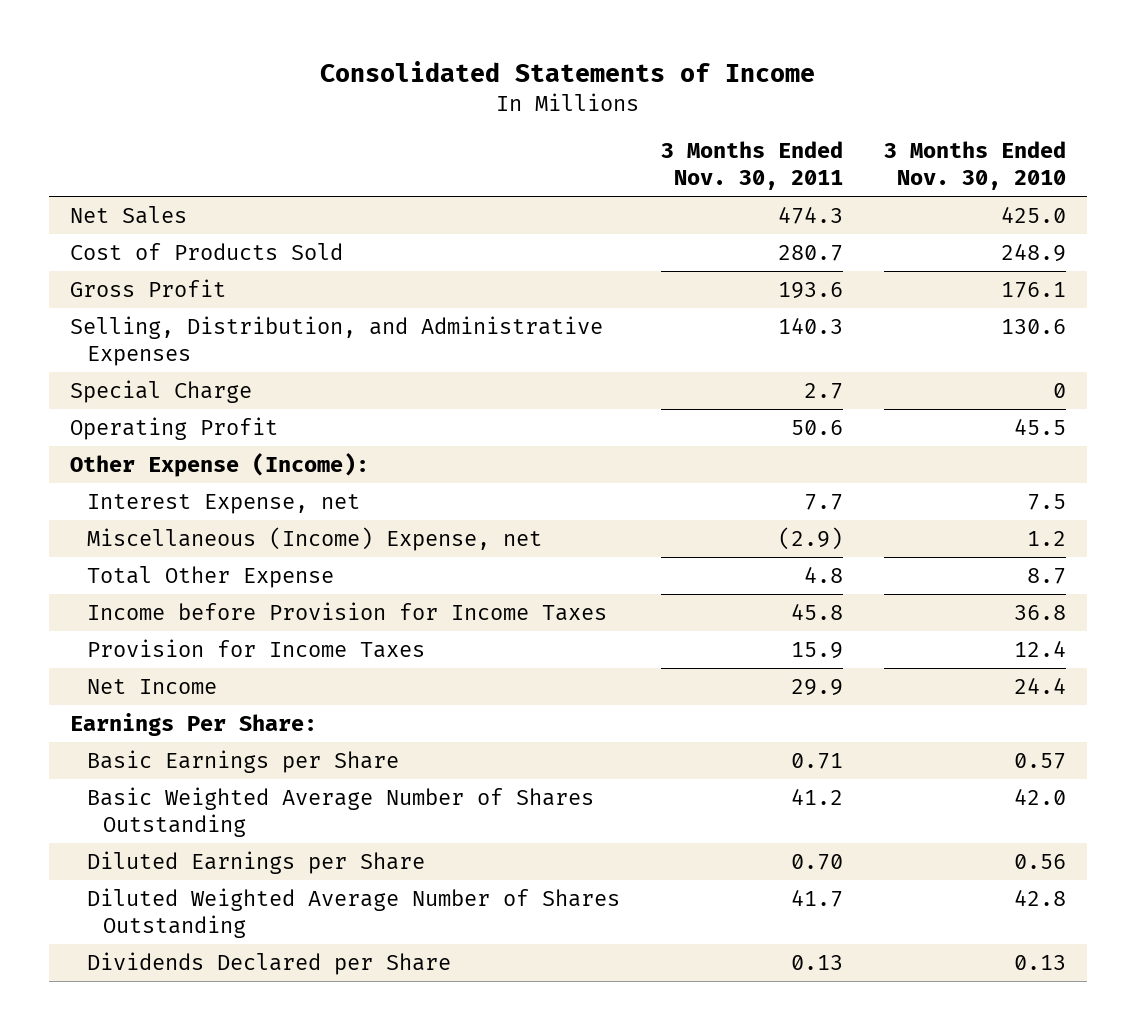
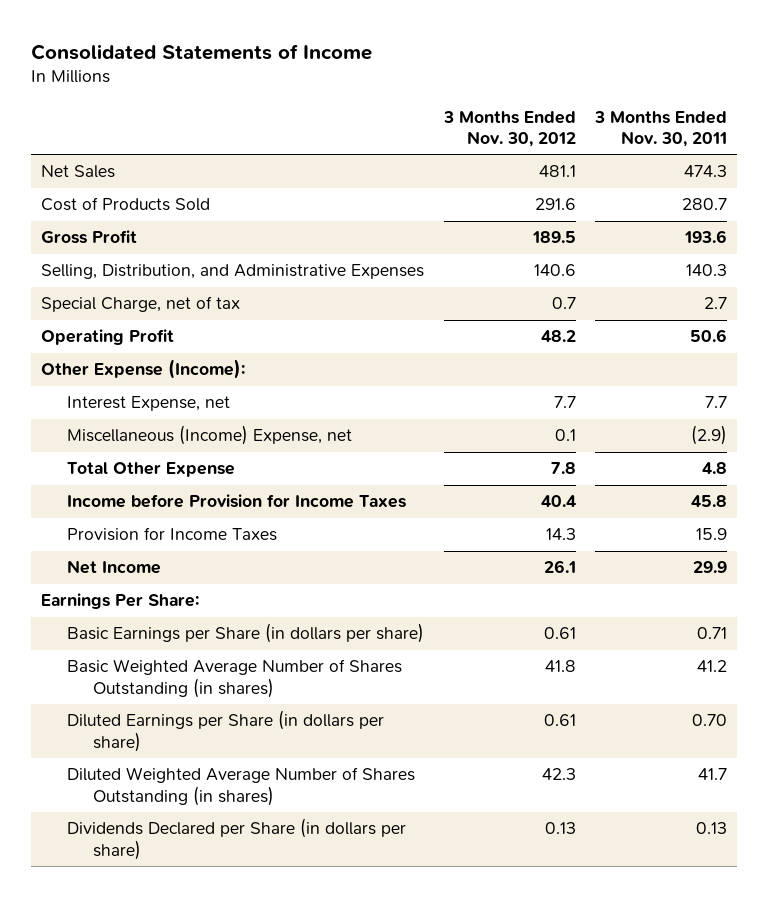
[884,141,1067,191] 3 Months Ended Nov. 30, 2010 -> none
none -> [442,110,576,147] 3 Months Ended Nov. 30, 2012
[69,379,252,403] Special Charge -> [40,296,240,313] Special Charge, net of tax
[86,749,399,773] Basic Earnings per Share -> [67,623,425,644] Basic Earnings per Share (in dollars per share)
[86,786,594,837] Basic Weighted Average Number of Shares Outstanding -> [67,659,403,698] Basic Weighted Average Number of Shares Outstanding (in shares)
[86,850,425,874] Diluted Earnings per Share -> [67,710,385,752] Diluted Earnings per Share (in dollars per share)
[86,887,620,938] Diluted Weighted Average Number of Shares Outstanding -> [67,767,416,806] Diluted Weighted Average Number of Shares Outstanding (in shares)
[86,951,451,975] Dividends Declared per Share -> [67,818,407,860] Dividends Declared per Share (in dollars per share)

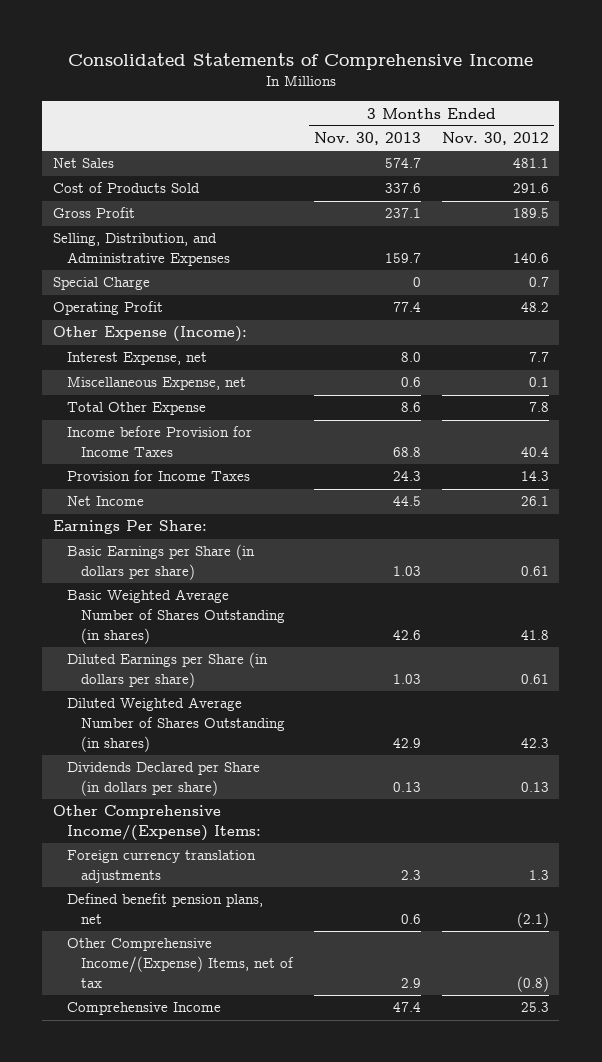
[31,43,373,60] Consolidated Statements of Income -> [67,52,533,70] Consolidated Statements of Comprehensive Income
[593,110,727,147] 3 Months Ended Nov. 30, 2011 -> none
none -> [314,132,422,146] Nov. 30, 2013
[40,296,240,313] Special Charge, net of tax -> [52,277,150,291] Special Charge
[67,425,353,446] Miscellaneous (Income) Expense, net -> [66,376,246,391] Miscellaneous Expense, net
none -> [52,805,261,842] Other Comprehensive Income/(Expense) Items:
none -> [66,850,256,884] Foreign currency translation adjustments
none -> [66,893,263,925] Defined benefit pension plans, net
none -> [66,938,295,988] Other Comprehensive Income/(Expense) Items, net of tax
none -> [66,1002,221,1016] Comprehensive Income

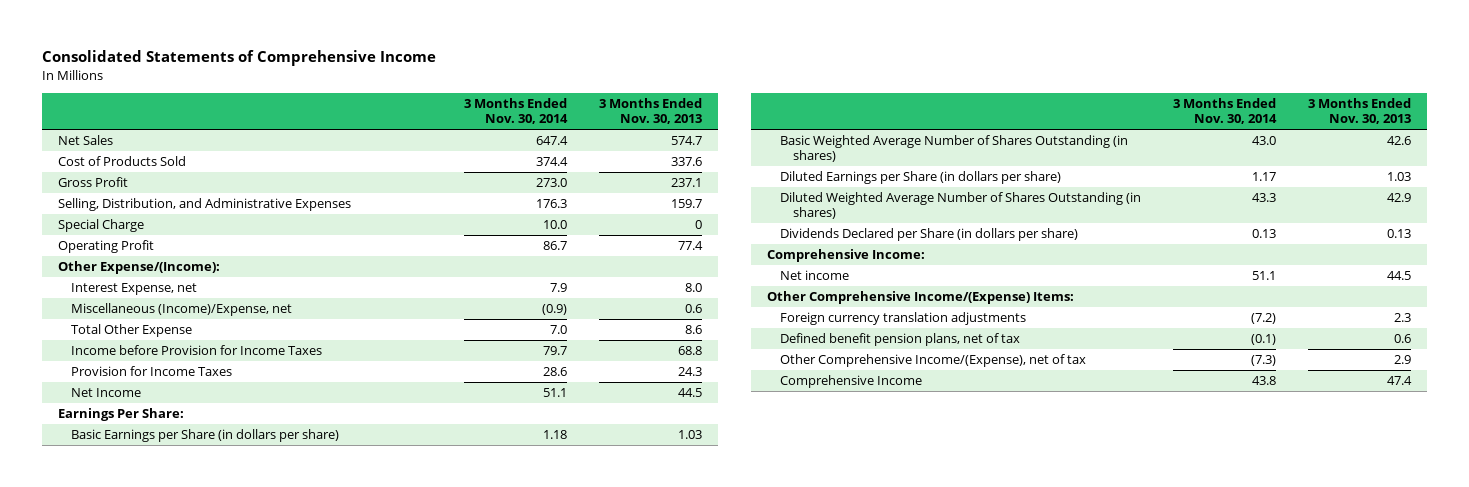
[441,132,549,146] Nov. 30, 2012 -> none
none -> [464,97,569,125] 3 Months Ended Nov. 30, 2014
[52,326,247,343] Other Expense (Income): -> [58,261,221,275] Other Expense/(Income):
[66,376,246,391] Miscellaneous Expense, net -> [70,303,292,317] Miscellaneous (Income)/Expense, net
none -> [766,249,925,263] Comprehensive Income:
none -> [779,270,849,281] Net income
[66,893,263,925] Defined benefit pension plans, net -> [779,333,1020,347] Defined benefit pension plans, net of tax
[66,938,295,988] Other Comprehensive Income/(Expense) Items, net of tax -> [779,354,1086,368] Other Comprehensive Income/(Expense), net of tax

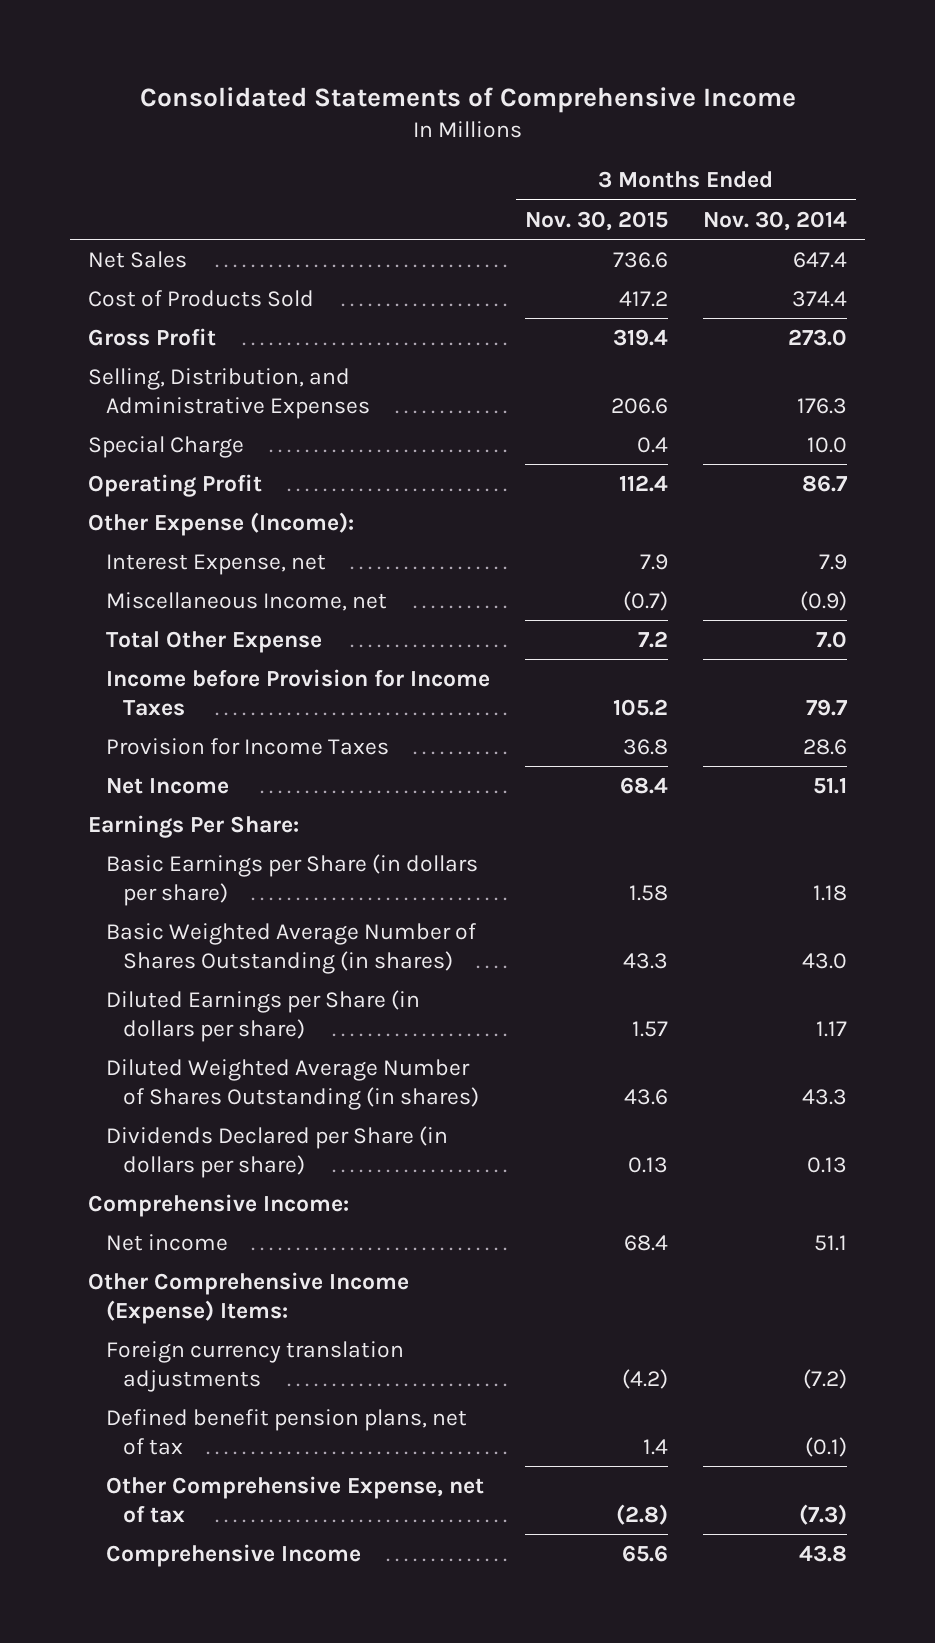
[599,97,703,125] 3 Months Ended Nov. 30, 2013 -> none
none -> [524,210,668,231] Nov. 30, 2015
[58,261,221,275] Other Expense/(Income): -> [87,512,354,537] Other Expense (Income):
[70,303,292,317] Miscellaneous (Income)/Expense, net -> [105,592,387,612] Miscellaneous Income, net
[766,291,1074,305] Other Comprehensive Income/(Expense) Items: -> [87,1272,409,1324] Other Comprehensive Income (Expense) Items:
[779,354,1086,368] Other Comprehensive Income/(Expense), net of tax -> [105,1476,484,1523] Other Comprehensive Expense, net of tax

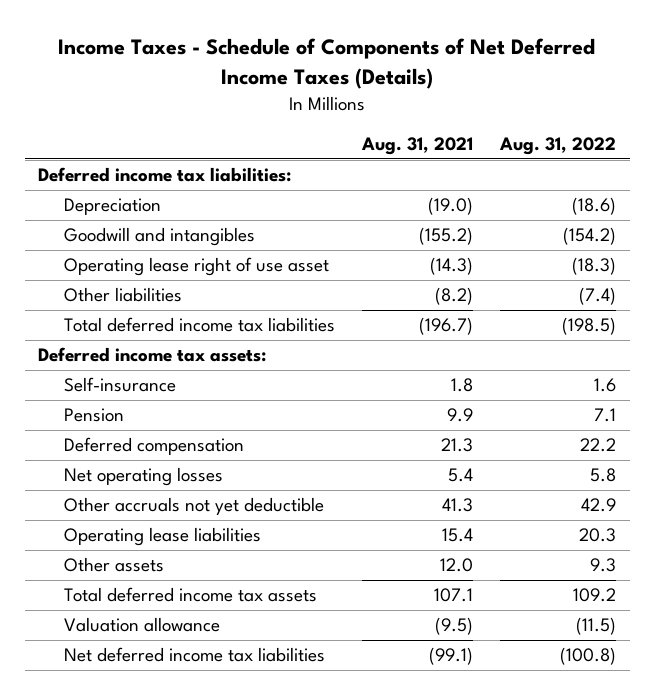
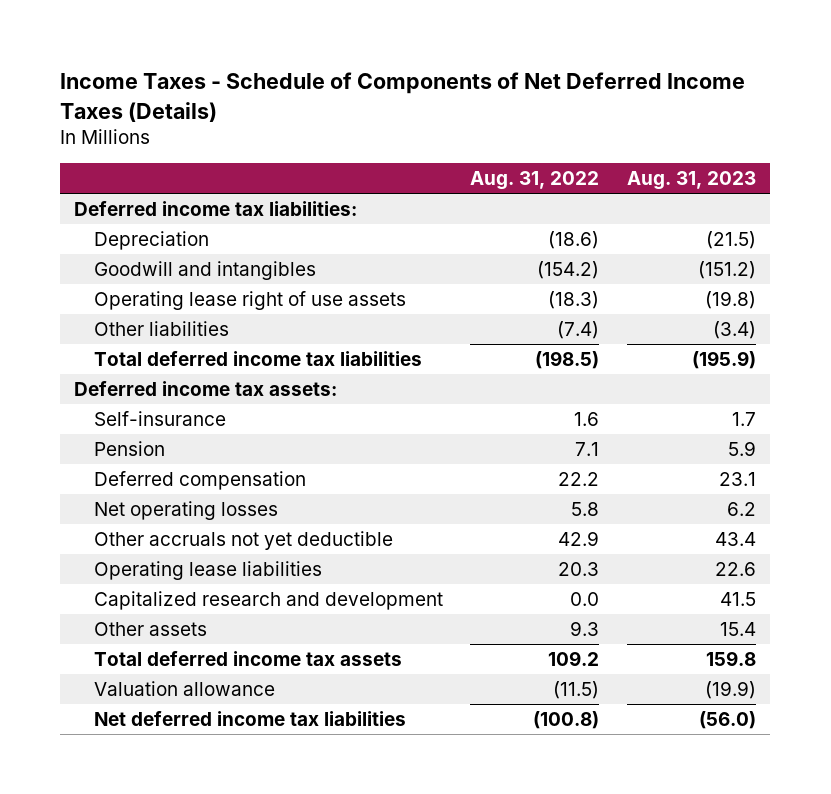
[361,137,474,156] Aug. 31, 2021 -> none
none -> [627,170,757,190] Aug. 31, 2023
[63,257,329,277] Operating lease right of use asset -> [93,291,406,311] Operating lease right of use assets
none -> [93,591,443,611] Capitalized research and development

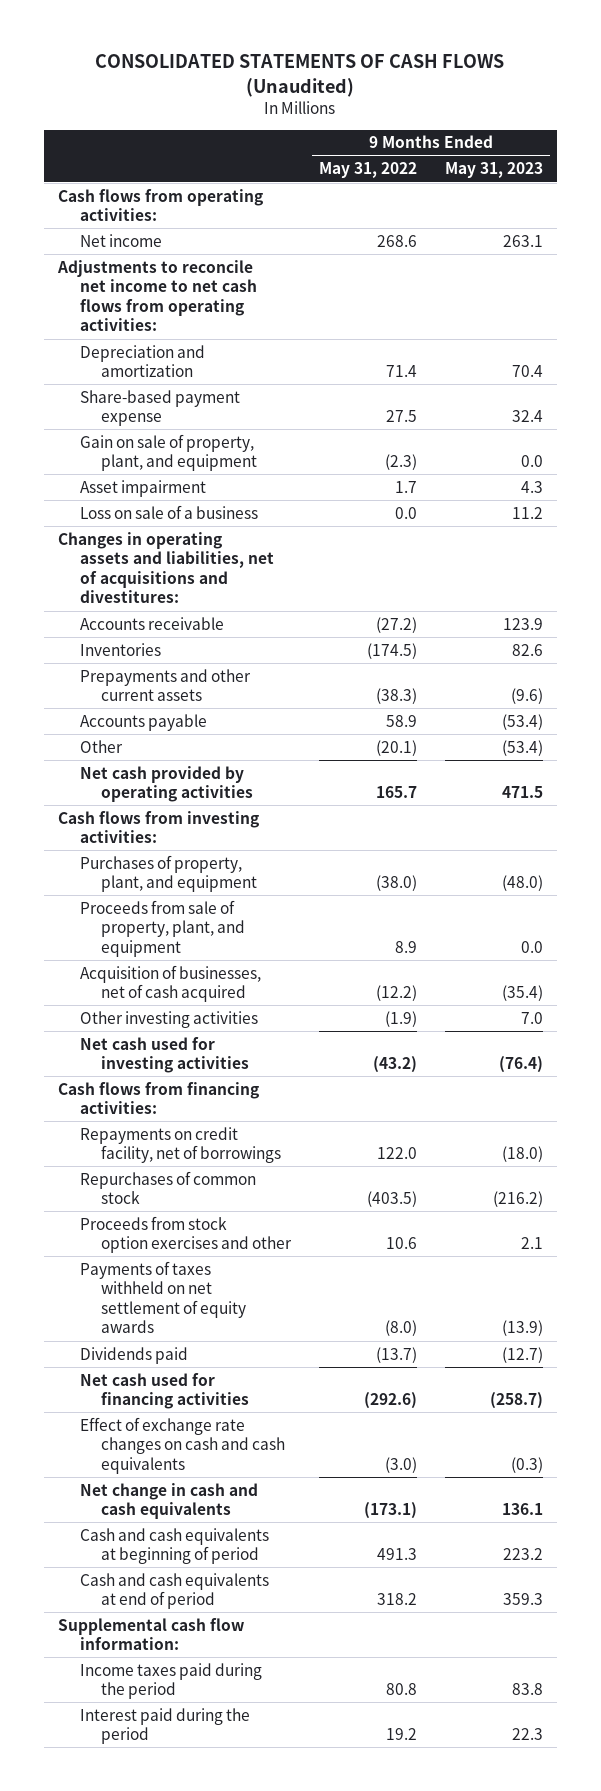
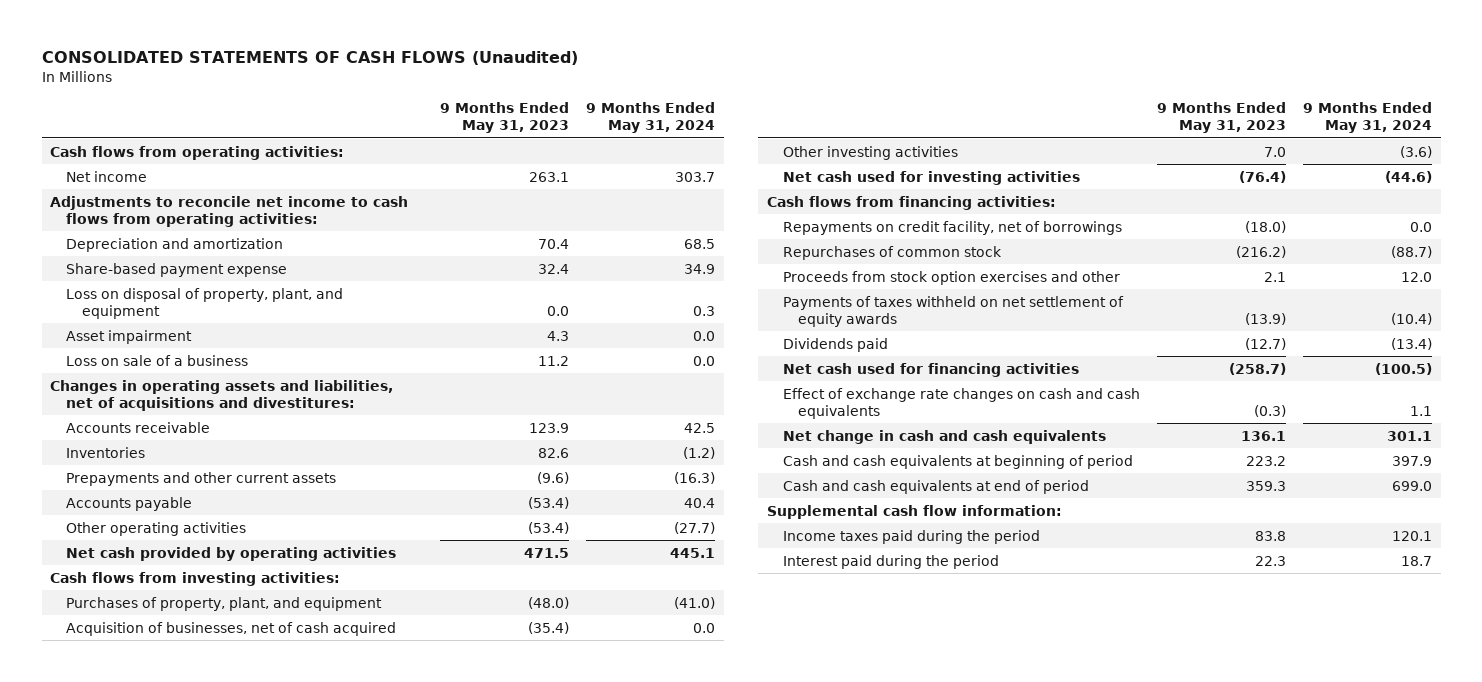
[319,162,418,179] May 31, 2022 -> none
none -> [586,101,716,133] 9 Months Ended May 31, 2024
[56,259,257,332] Adjustments to reconcile net income to net cash flows from operating activities: -> [50,195,409,227] Adjustments to reconcile net income to cash flows from operating activities:
[79,433,258,472] Gain on sale of property, plant, and equipment -> [66,287,344,319] Loss on disposal of property, plant, and equipment
[79,739,123,753] Other -> [66,521,247,536] Other operating activities
[79,899,246,957] Proceeds from sale of property, plant, and equipment -> none

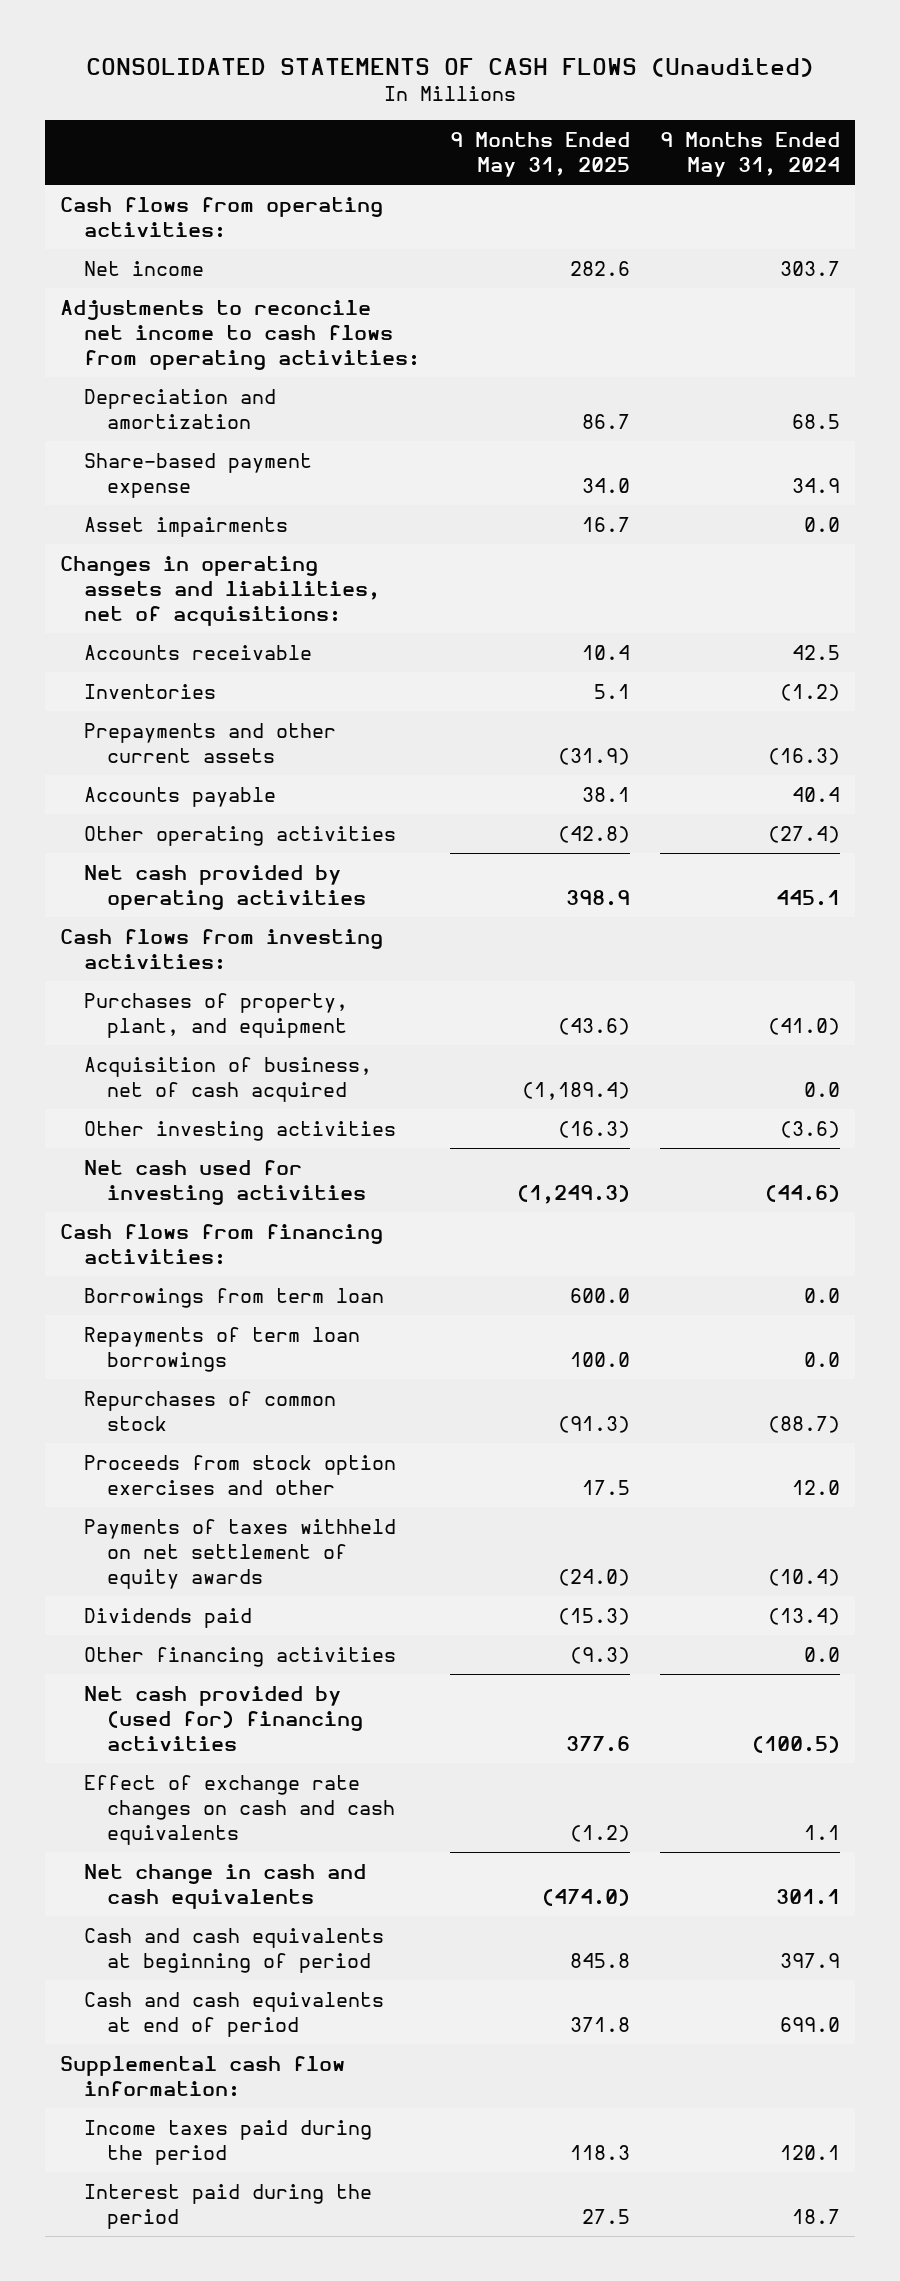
[440,101,570,133] 9 Months Ended May 31, 2023 -> none
none -> [449,132,630,177] 9 Months Ended May 31, 2025
[66,287,344,319] Loss on disposal of property, plant, and equipment -> none
[66,354,249,366] Loss on sale of a business -> none
[66,329,193,344] Asset impairment -> [83,517,288,538] Asset impairments
[50,379,394,411] Changes in operating assets and liabilities, net of acquisitions and divestitures: -> [59,556,380,626] Changes in operating assets and liabilities, net of acquisitions:
[674,521,716,534] (27.7) -> [768,826,841,844] (27.4)
[66,621,397,636] Acquisition of businesses, net of cash acquired -> [83,1057,372,1102] Acquisition of business, net of cash acquired
[782,220,1122,235] Repayments on credit facility, net of borrowings -> none
none -> [83,1288,384,1309] Borrowings from term loan
none -> [83,1327,360,1372] Repayments of term loan borrowings
none -> [83,1647,396,1668] Other financing activities
[782,362,1079,377] Net cash used for financing activities -> [83,1686,364,1751] Net cash provided by (used for) financing activities

